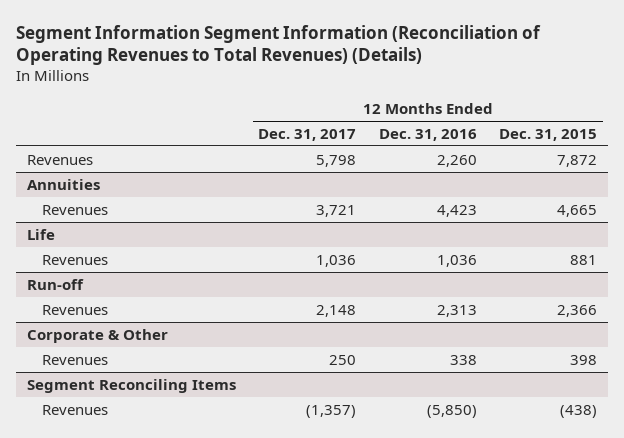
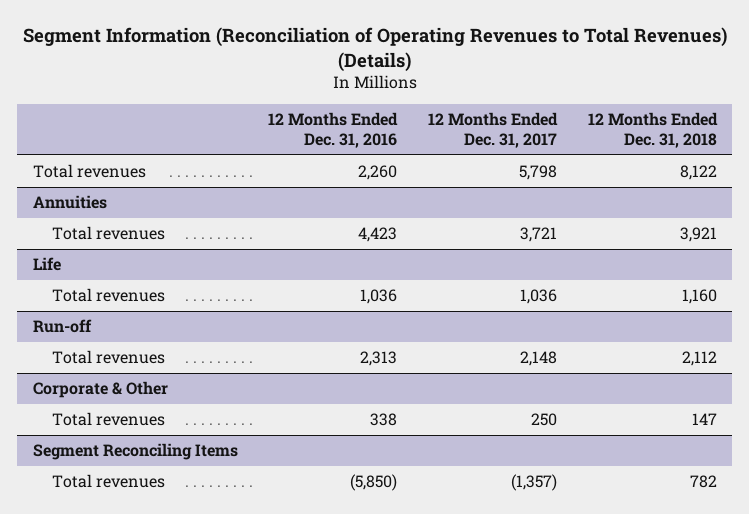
[15,24,541,66] Segment Information Segment Information (Reconciliation of Operating Revenues to Total Revenues) (Details) -> [22,26,727,72] Segment Information (Reconciliation of Operating Revenues to Total Revenues) (Details)
[498,128,597,141] Dec. 31, 2015 -> none
none -> [587,112,718,148] 12 Months Ended Dec. 31, 2018
[26,154,93,165] Revenues -> [32,164,146,179] Total revenues
[42,204,109,215] Revenues -> [52,226,166,241] Total revenues
[42,254,109,265] Revenues -> [52,288,166,303] Total revenues
[42,304,109,315] Revenues -> [52,350,166,365] Total revenues
[42,354,109,365] Revenues -> [52,412,166,427] Total revenues
[42,404,109,415] Revenues -> [52,474,166,489] Total revenues

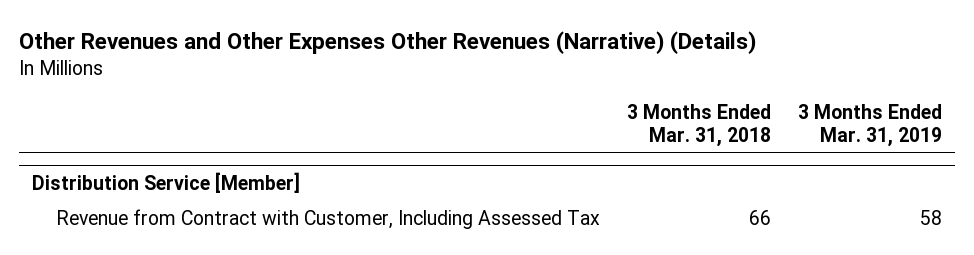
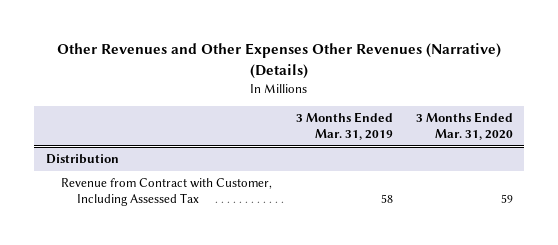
[626,103,771,148] 3 Months Ended Mar. 31, 2018 -> none
none -> [415,112,513,140] 3 Months Ended Mar. 31, 2020
[32,172,301,194] Distribution Service [Member] -> [45,154,119,165] Distribution

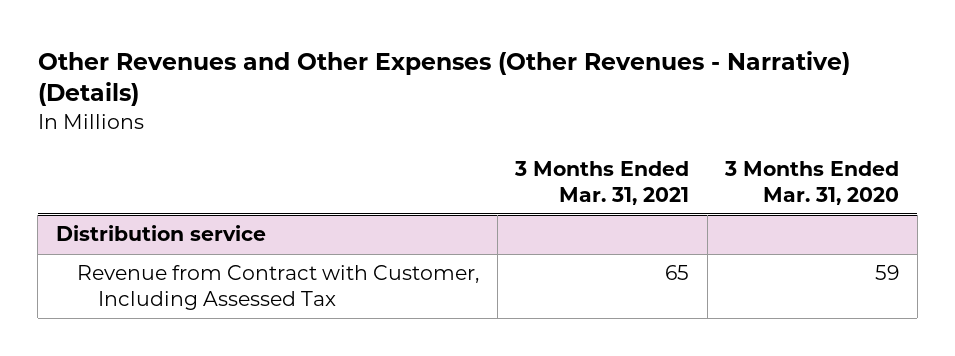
[57,43,502,79] Other Revenues and Other Expenses Other Revenues (Narrative) (Details) -> [37,50,850,107] Other Revenues and Other Expenses (Other Revenues - Narrative) (Details)
[295,112,393,140] 3 Months Ended Mar. 31, 2019 -> none
none -> [514,160,690,205] 3 Months Ended Mar. 31, 2021
[45,154,119,165] Distribution -> [55,225,266,242] Distribution service

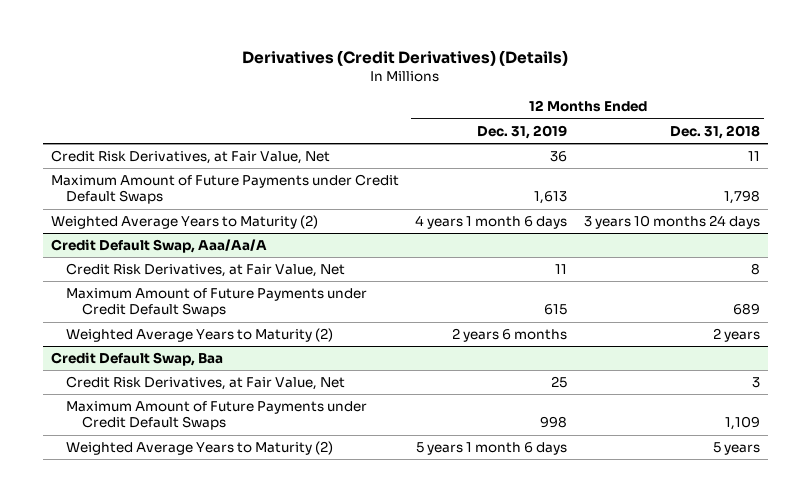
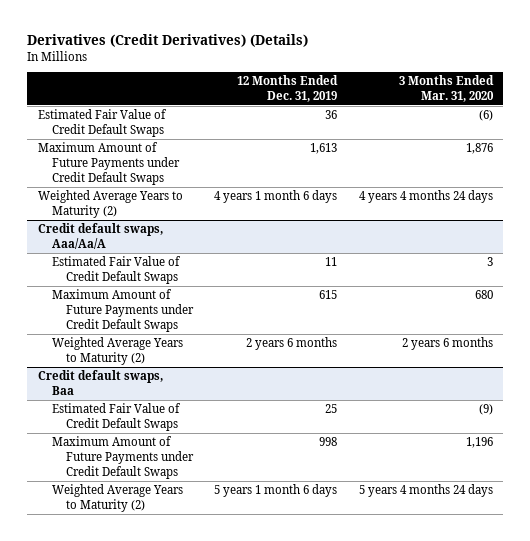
[669,124,760,139] Dec. 31, 2018 -> none
none -> [398,75,494,103] 3 Months Ended Mar. 31, 2020
[50,150,330,165] Credit Risk Derivatives, at Fair Value, Net -> [37,109,167,137] Estimated Fair Value of Credit Default Swaps
[50,239,267,254] Credit Default Swap, Aaa/Aa/A -> [37,223,163,249] Credit default swaps, Aaa/Aa/A
[66,263,346,278] Credit Risk Derivatives, at Fair Value, Net -> [51,256,181,284] Estimated Fair Value of Credit Default Swaps
[50,352,223,367] Credit Default Swap, Baa -> [37,370,163,395] Credit default swaps, Baa
[66,376,346,391] Credit Risk Derivatives, at Fair Value, Net -> [51,403,181,431] Estimated Fair Value of Credit Default Swaps

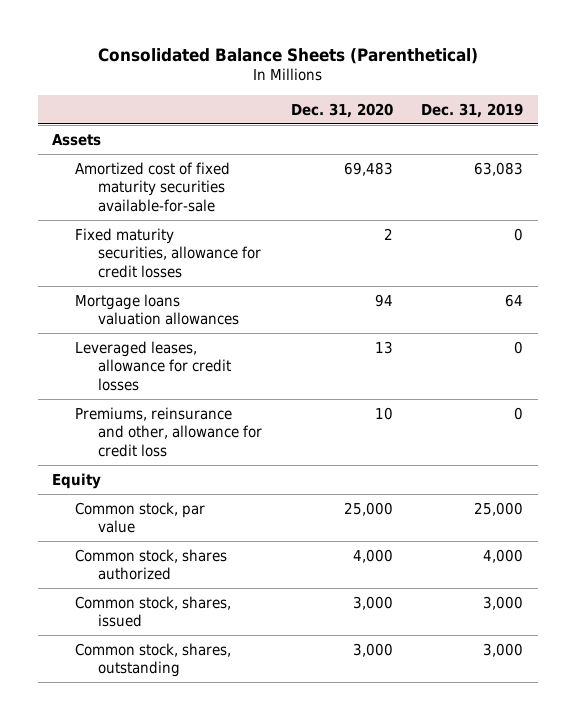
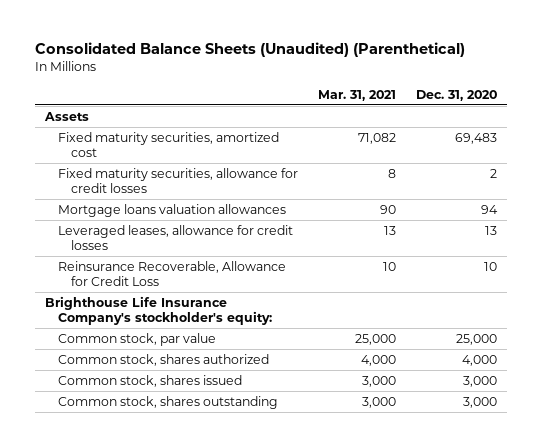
[97,47,478,64] Consolidated Balance Sheets (Parenthetical) -> [35,42,466,58] Consolidated Balance Sheets (Unaudited) (Parenthetical)
[421,102,524,118] Dec. 31, 2019 -> none
none -> [318,89,397,101] Mar. 31, 2021
[75,161,231,212] Amortized cost of fixed maturity securities available-for-sale -> [58,132,280,157] Fixed maturity securities, amortized cost
[75,406,262,457] Premiums, reinsurance and other, allowance for credit loss -> [58,261,287,286] Reinsurance Recoverable, Allowance for Credit Loss
[52,472,102,489] Equity -> [45,296,273,325] Brighthouse Life Insurance Company's stockholder's equity:
[75,595,232,628] Common stock, shares, issued -> [58,375,243,388] Common stock, shares issued
[75,642,232,678] Common stock, shares, outstanding -> [58,396,279,410] Common stock, shares outstanding

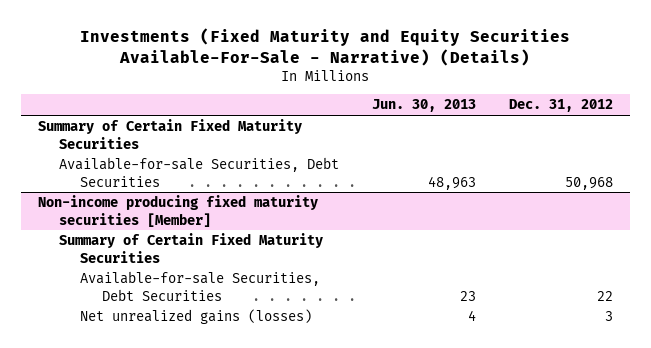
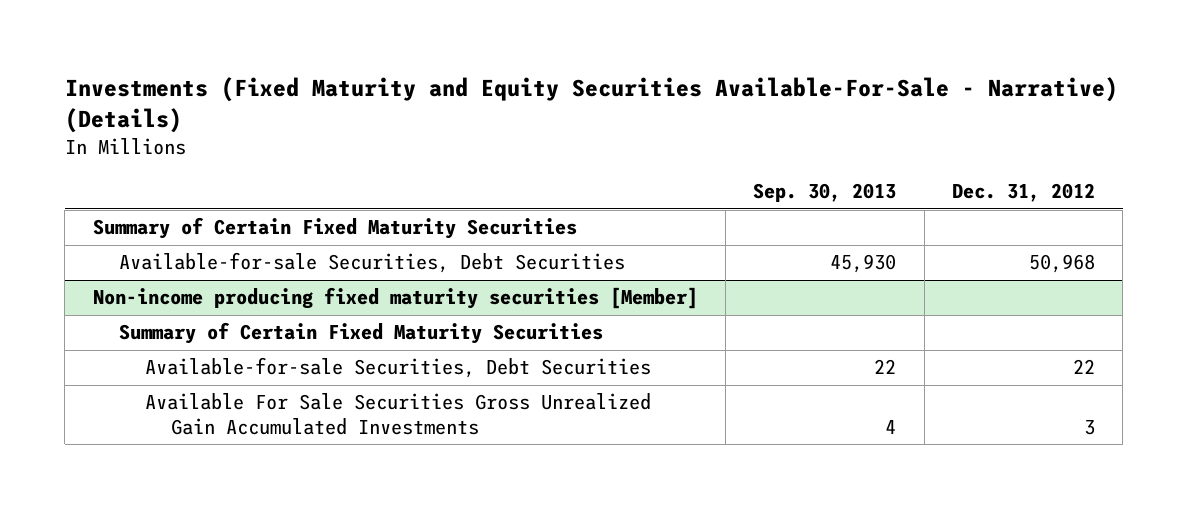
[372,99,477,113] Jun. 30, 2013 -> none
none -> [753,183,897,203] Sep. 30, 2013
[80,309,313,325] Net unrealized gains (losses) -> none
none -> [144,393,651,436] Available For Sale Securities Gross Unrealized Gain Accumulated Investments

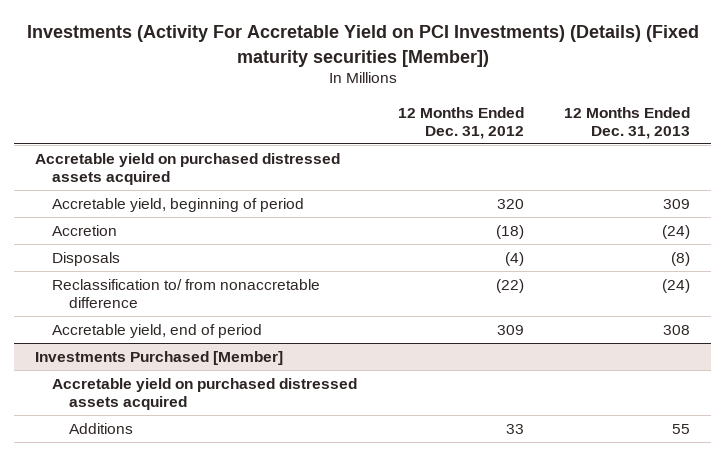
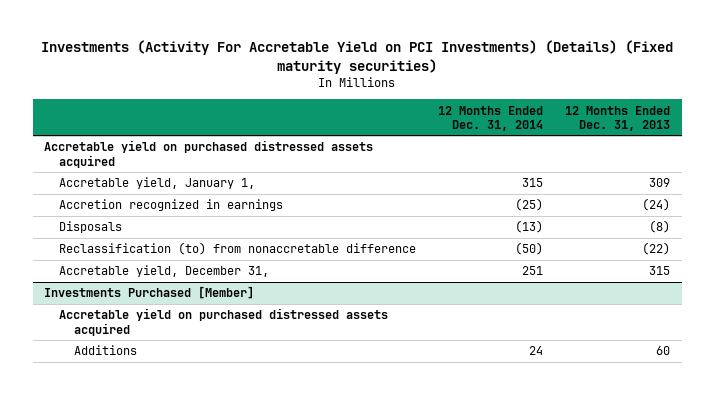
[26,25,699,67] Investments (Activity For Accretable Yield on PCI Investments) (Details) (Fixed maturity securities [Member]) -> [41,39,674,74] Investments (Activity For Accretable Yield on PCI Investments) (Details) (Fixed maturity securities)
[397,106,524,139] 12 Months Ended Dec. 31, 2012 -> none
none -> [438,105,544,132] 12 Months Ended Dec. 31, 2014
[51,197,304,212] Accretable yield, beginning of period -> [58,177,255,190] Accretable yield, January 1,
[51,224,117,236] Accretion -> [58,199,283,212] Accretion recognized in earnings
[51,278,320,308] Reclassification to/ from nonaccretable difference -> [58,242,416,256] Reclassification (to) from nonaccretable difference
[662,278,691,293] (24) -> [642,242,671,256] (22)
[51,323,262,338] Accretable yield, end of period -> [58,265,269,278] Accretable yield, December 31,
[663,324,691,335] 308 -> [649,266,671,276] 315
[672,423,691,434] 55 -> [656,346,671,356] 60

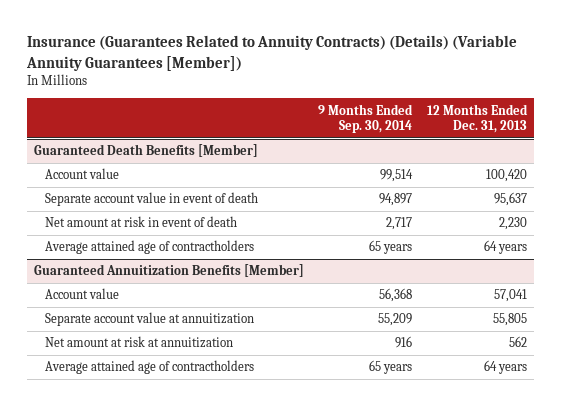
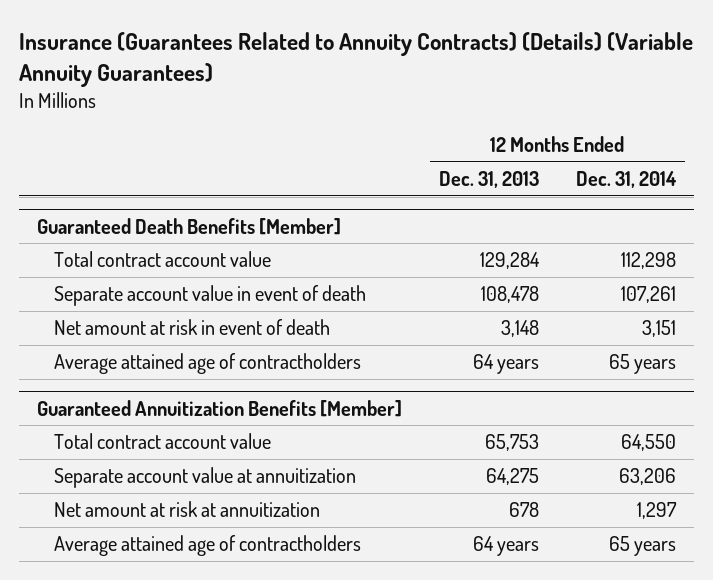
[25,35,517,71] Insurance (Guarantees Related to Annuity Contracts) (Details) (Variable Annuity Guarantees [Member]) -> [18,31,693,87] Insurance (Guarantees Related to Annuity Contracts) (Details) (Variable Annuity Guarantees)
[318,103,414,134] 9 Months Ended Sep. 30, 2014 -> none
none -> [575,170,677,188] Dec. 31, 2014
[44,168,119,180] Account value -> [53,251,271,268] Total contract account value
[485,169,527,183] 100,420 -> [479,252,540,270] 129,284
[493,192,527,207] 95,637 -> [480,286,539,304] 108,478
[498,217,527,231] 2,230 -> [500,320,539,338] 3,148
[44,288,119,300] Account value -> [53,433,271,450] Total contract account value
[493,289,527,303] 57,041 -> [484,434,539,452] 65,753
[492,313,527,327] 55,805 -> [485,468,539,486] 64,275
[508,336,527,348] 562 -> [508,502,539,518] 678

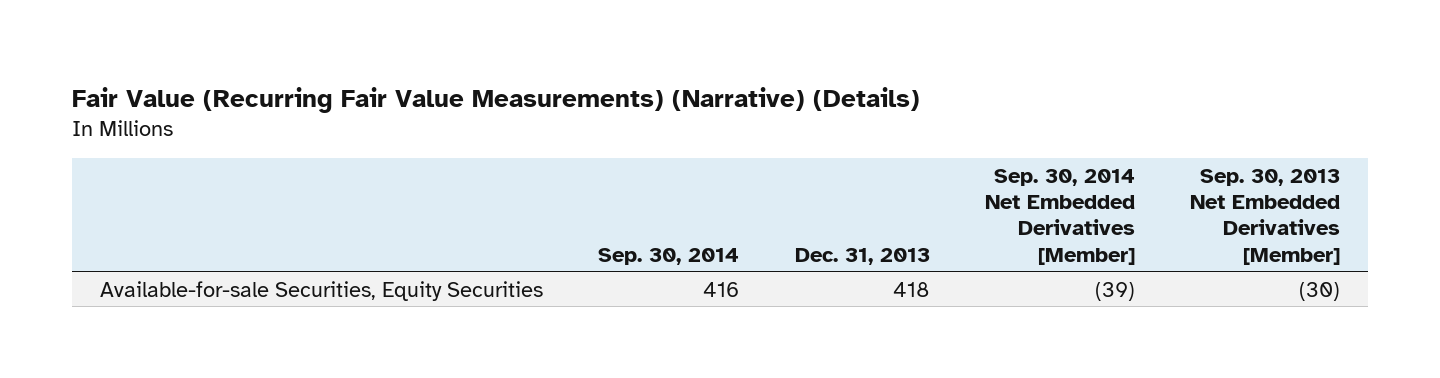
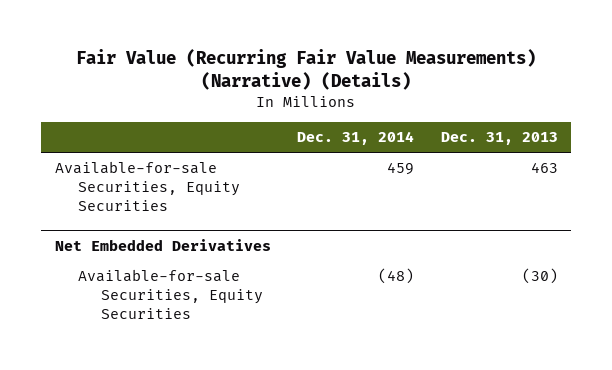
[598,247,740,265] Sep. 30, 2014 -> none
[985,168,1136,265] Sep. 30, 2014 Net Embedded Derivatives [Member] -> none
[1190,168,1341,265] Sep. 30, 2013 Net Embedded Derivatives [Member] -> none
none -> [297,131,415,146] Dec. 31, 2014
[892,281,930,297] 418 -> [530,162,558,174] 463
none -> [54,238,271,251] Net Embedded Derivatives
none -> [77,269,263,320] Available-for-sale Securities, Equity Securities

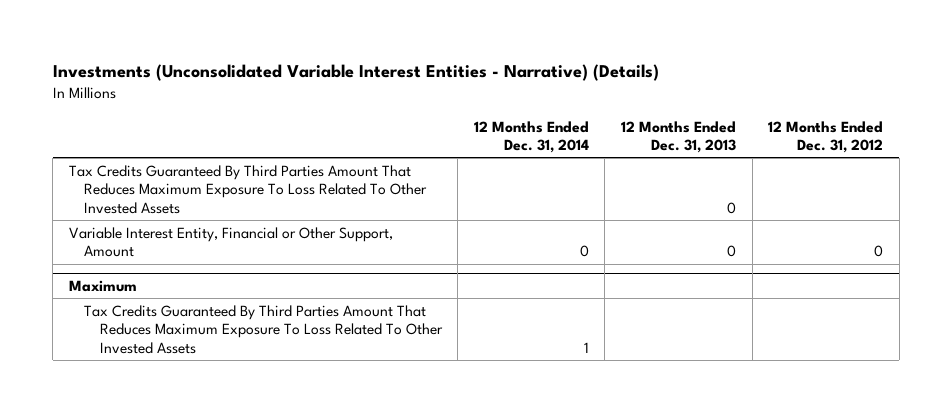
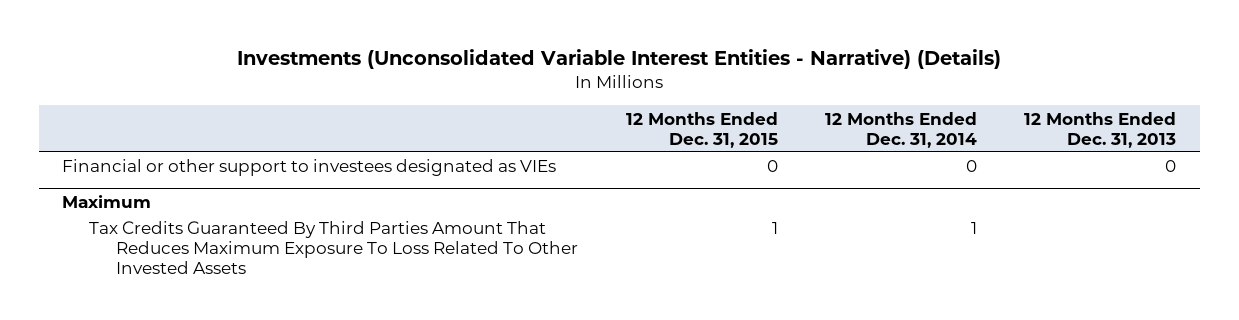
[768,120,884,154] 12 Months Ended Dec. 31, 2012 -> none
none -> [625,111,778,148] 12 Months Ended Dec. 31, 2015
[68,164,428,214] Tax Credits Guaranteed By Third Parties Amount That Reduces Maximum Exposure To Loss Related To Other Invested Assets -> none
[68,226,393,258] Variable Interest Entity, Financial or Other Support, Amount -> [62,159,557,177] Financial or other support to investees designated as VIEs

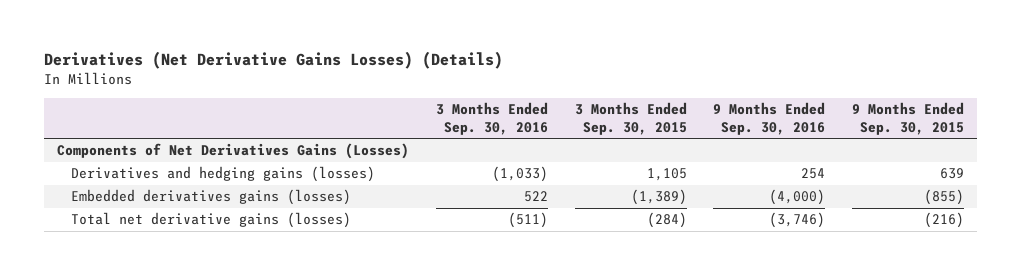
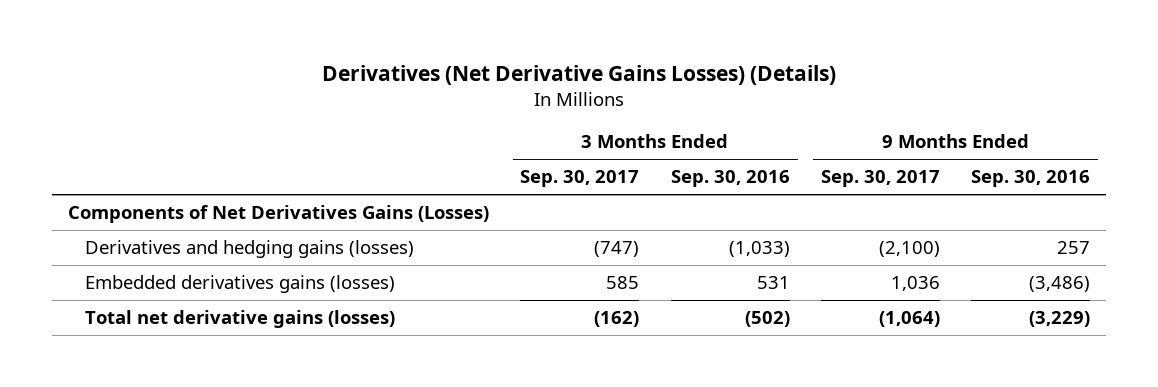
[574,102,687,135] 3 Months Ended Sep. 30, 2015 -> none
[852,102,965,135] 9 Months Ended Sep. 30, 2015 -> none
none -> [520,170,640,188] Sep. 30, 2017
none -> [821,170,941,188] Sep. 30, 2017
[801,168,826,180] 254 -> [1057,241,1091,255] 257
[523,191,548,203] 522 -> [756,276,790,290] 531
[769,189,826,206] (4,000) -> [1029,276,1091,293] (3,486)
[507,212,548,229] (511) -> [744,311,790,328] (502)
[769,212,826,229] (3,746) -> [1029,311,1091,328] (3,229)

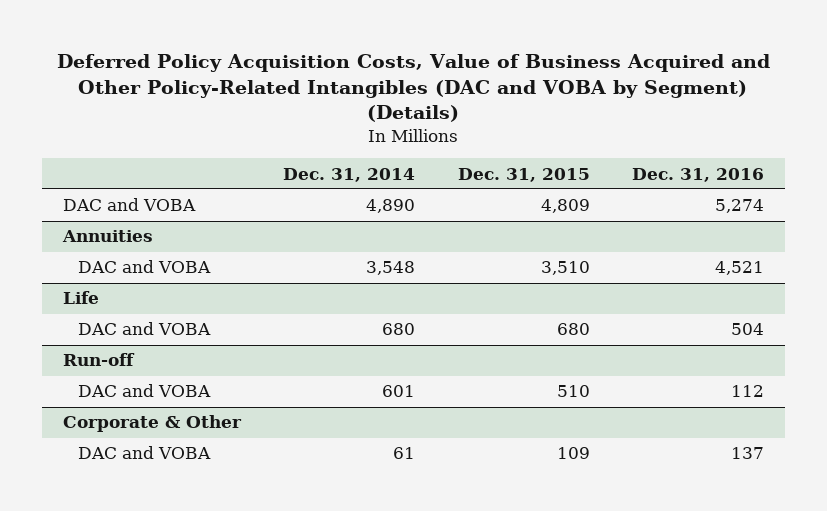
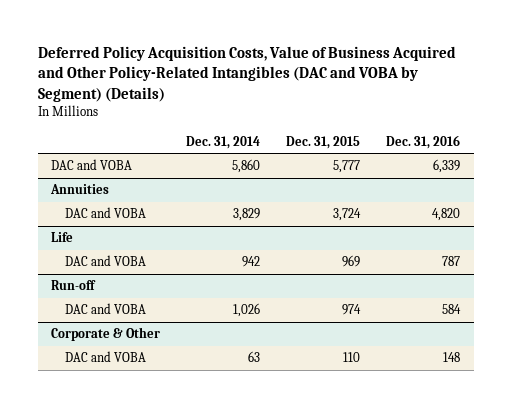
[366,199,416,214] 4,890 -> [231,159,260,174] 5,860
[540,199,590,214] 4,809 -> [333,160,361,174] 5,777
[714,199,764,214] 5,274 -> [433,159,461,174] 6,339
[366,261,416,276] 3,548 -> [232,208,260,222] 3,829
[540,261,590,276] 3,510 -> [333,208,362,222] 3,724
[714,261,764,276] 4,521 -> [432,208,461,222] 4,820
[382,323,416,336] 680 -> [241,256,260,268] 942
[556,323,590,336] 680 -> [342,255,361,268] 969
[730,323,764,336] 504 -> [442,256,461,267] 787
[382,385,416,398] 601 -> [232,303,260,318] 1,026
[556,385,590,398] 510 -> [342,304,362,316] 974
[730,385,764,398] 112 -> [442,304,462,315] 584
[393,447,416,460] 61 -> [247,351,260,363] 63
[556,447,590,460] 109 -> [343,352,361,363] 110
[730,447,764,460] 137 -> [443,352,461,363] 148

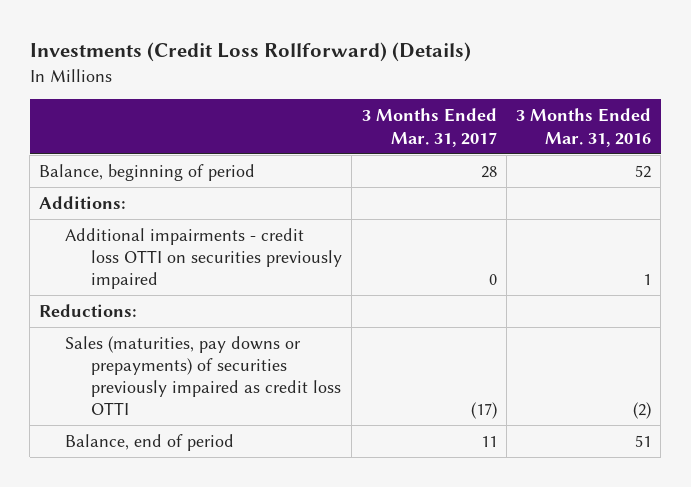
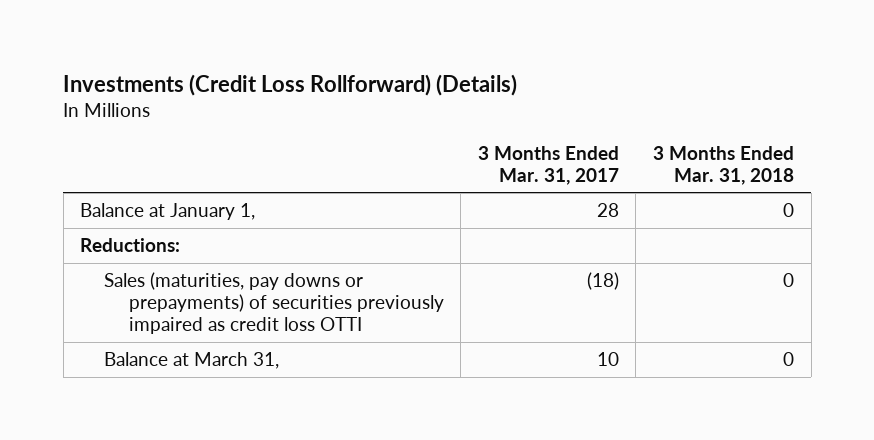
[516,108,652,147] 3 Months Ended Mar. 31, 2016 -> none
none -> [653,145,795,185] 3 Months Ended Mar. 31, 2018
[39,196,127,210] Additions: -> none
[65,228,342,290] Additional impairments - credit loss OTTI on securities previously impaired -> none
[39,164,256,182] Balance, beginning of period -> [80,203,256,221] Balance at January 1,
[65,434,235,452] Balance, end of period -> none
[470,402,497,420] (17) -> [586,272,619,291] (18)
none -> [104,352,280,370] Balance at March 31,

